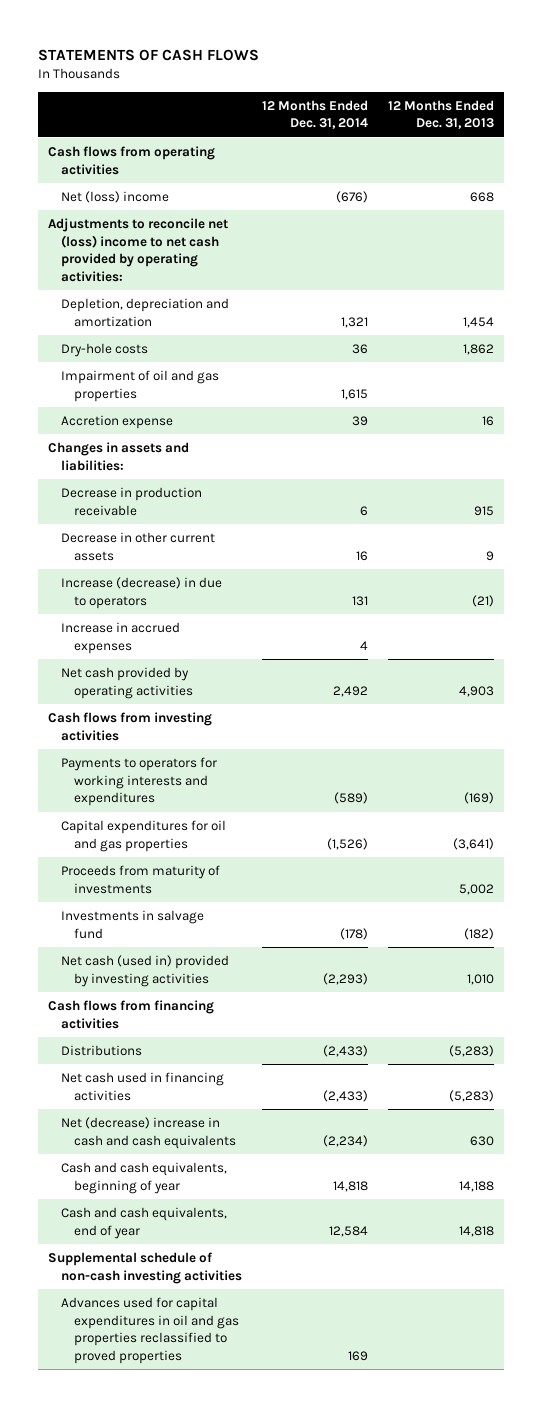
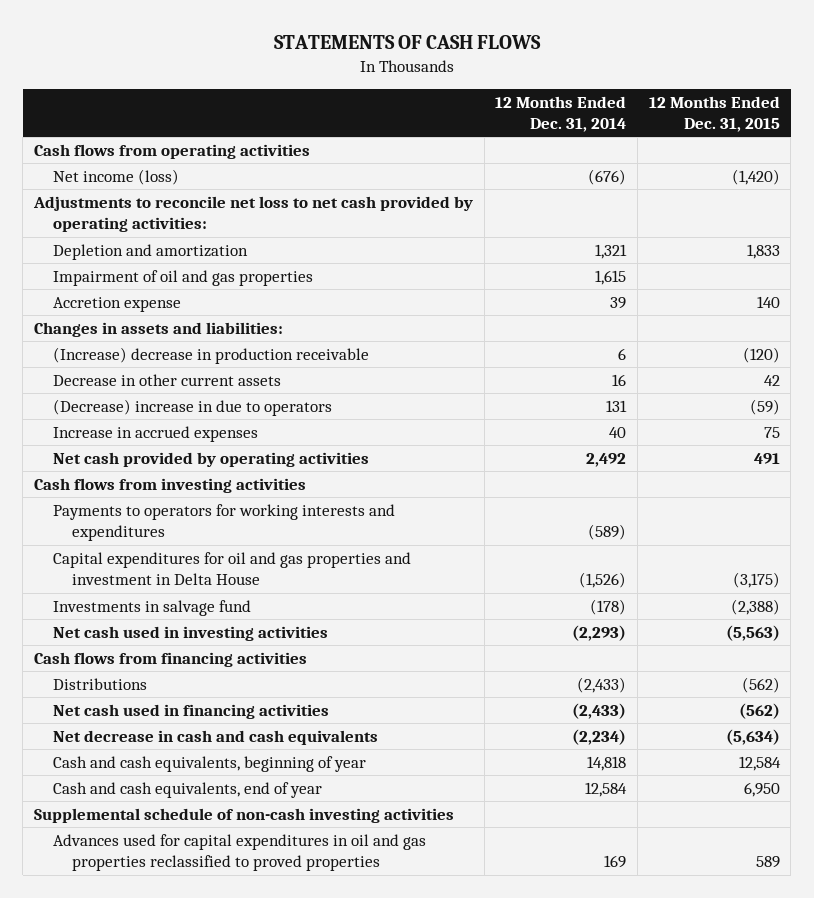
[388,99,495,130] 12 Months Ended Dec. 31, 2013 -> none
none -> [648,95,780,133] 12 Months Ended Dec. 31, 2015
[61,343,149,358] Dry-hole costs -> none
[61,191,170,204] Net (loss) income -> [52,168,179,185] Net income (loss)
[48,218,229,282] Adjustments to reconcile net (loss) income to net cash provided by operating activities: -> [32,195,473,233] Adjustments to reconcile net loss to net cash provided by operating activities:
[61,298,230,327] Depletion, depreciation and amortization -> [52,243,248,260] Depletion and amortization
[61,487,203,516] Decrease in production receivable -> [52,346,369,364] (Increase) decrease in production receivable
[61,577,223,609] Increase (decrease) in due to operators -> [52,398,332,416] (Decrease) increase in due to operators
[360,640,369,650] 4 -> [609,426,627,438] 40
[61,865,221,894] Proceeds from maturity of investments -> none
[61,820,227,852] Capital expenditures for oil and gas properties -> [52,551,411,586] Capital expenditures for oil and gas properties and investment in Delta House
[61,955,230,987] Net cash (used in) provided by investing activities -> [52,625,328,641] Net cash used in investing activities
[61,1117,237,1149] Net (decrease) increase in cash and cash equivalents -> [52,729,378,745] Net decrease in cash and cash equivalents

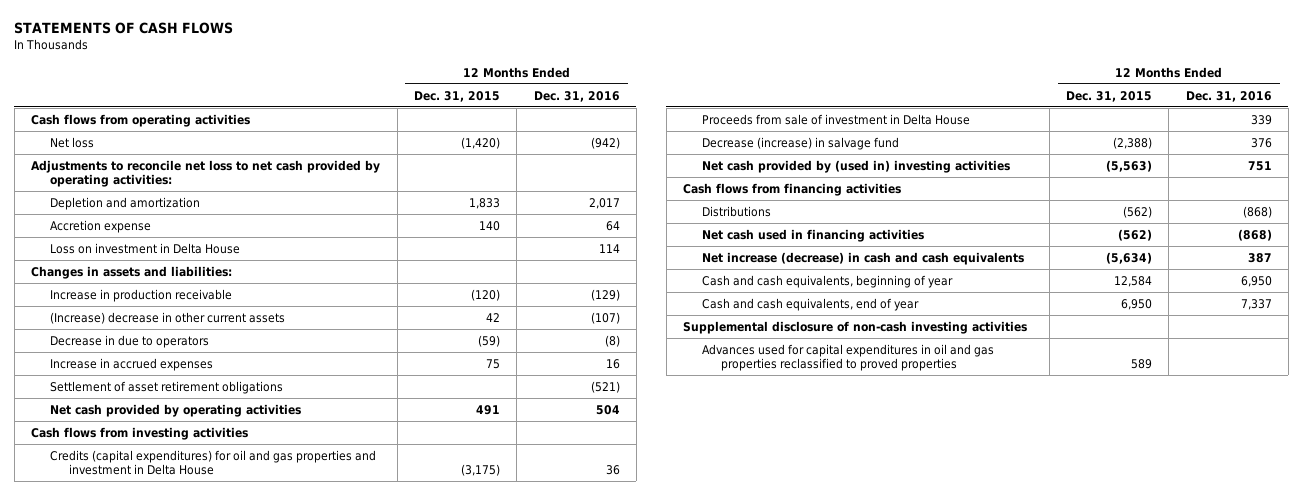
[495,95,627,133] 12 Months Ended Dec. 31, 2014 -> none
none -> [533,90,620,102] Dec. 31, 2016
[52,168,179,185] Net income (loss) -> [50,136,95,148] Net loss
[52,269,313,286] Impairment of oil and gas properties -> none
none -> [50,242,241,254] Loss on investment in Delta House
[52,346,369,364] (Increase) decrease in production receivable -> [50,288,233,302] Increase in production receivable
[52,373,281,386] Decrease in other current assets -> [50,311,286,324] (Increase) decrease in other current assets
[52,398,332,416] (Decrease) increase in due to operators -> [50,334,210,348] Decrease in due to operators
none -> [50,380,284,394] Settlement of asset retirement obligations
[52,503,395,542] Payments to operators for working interests and expenditures -> none
[52,551,411,586] Capital expenditures for oil and gas properties and investment in Delta House -> [50,449,377,476] Credits (capital expenditures) for oil and gas properties and investment in Delta House
none -> [702,113,971,125] Proceeds from sale of investment in Delta House
[52,599,251,616] Investments in salvage fund -> [702,136,900,150] Decrease (increase) in salvage fund
[52,625,328,641] Net cash used in investing activities -> [702,159,1011,173] Net cash provided by (used in) investing activities
[52,729,378,745] Net decrease in cash and cash equivalents -> [702,251,1025,265] Net increase (decrease) in cash and cash equivalents
[33,807,454,823] Supplemental schedule of non-cash investing activities -> [683,320,1028,334] Supplemental disclosure of non-cash investing activities

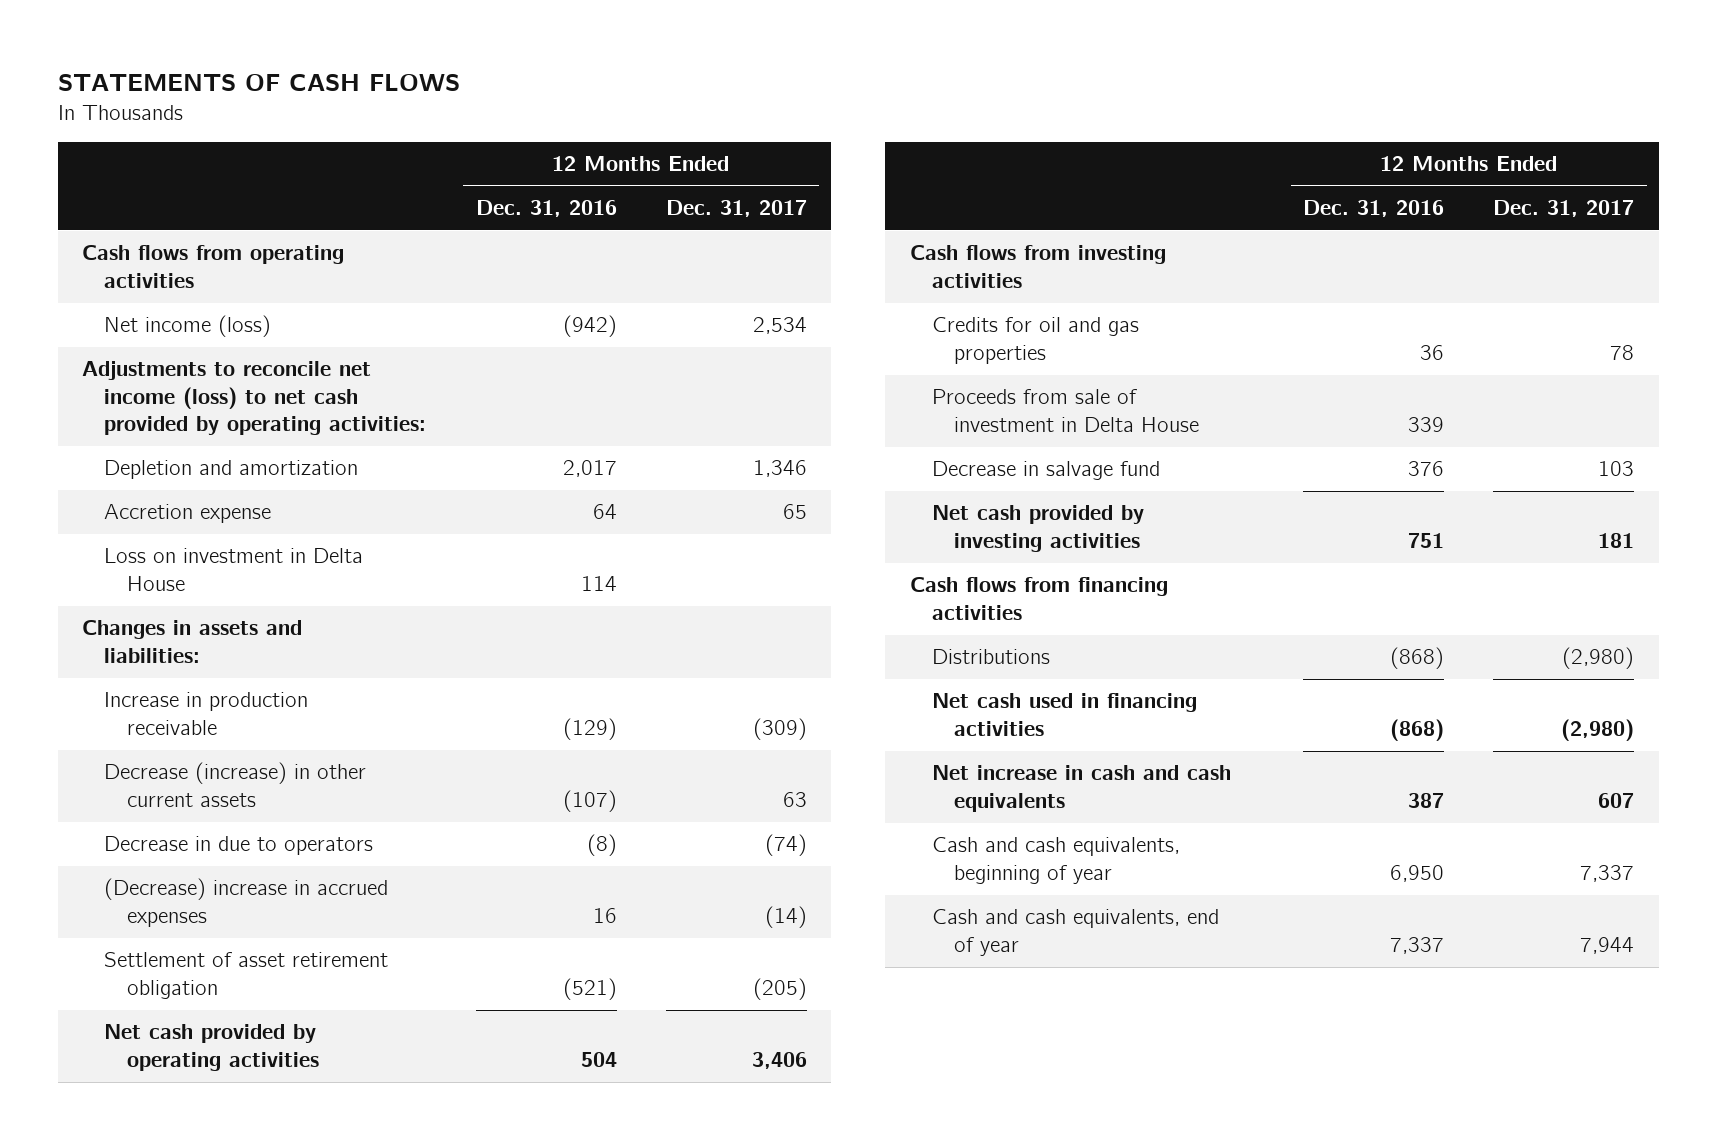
[413,90,500,102] Dec. 31, 2015 -> none
none -> [665,200,807,218] Dec. 31, 2017
[50,136,95,148] Net loss -> [104,315,272,338] Net income (loss)
[31,159,381,188] Adjustments to reconcile net loss to net cash provided by operating activities: -> [82,361,427,436] Adjustments to reconcile net income (loss) to net cash provided by operating activities:
[50,311,286,324] (Increase) decrease in other current assets -> [104,762,367,807] Decrease (increase) in other current assets
[50,357,214,371] Increase in accrued expenses -> [104,878,389,927] (Decrease) increase in accrued expenses
[50,380,284,394] Settlement of asset retirement obligations -> [104,952,389,999] Settlement of asset retirement obligation
[50,449,377,476] Credits (capital expenditures) for oil and gas properties and investment in Delta House -> [931,317,1139,364] Credits for oil and gas properties
[702,136,900,150] Decrease (increase) in salvage fund -> [931,461,1160,481] Decrease in salvage fund
[702,159,1011,173] Net cash provided by (used in) investing activities -> [931,505,1144,552] Net cash provided by investing activities
[702,251,1025,265] Net increase (decrease) in cash and cash equivalents -> [931,765,1231,812] Net increase in cash and cash equivalents
[683,320,1028,334] Supplemental disclosure of non-cash investing activities -> none
[702,343,995,372] Advances used for capital expenditures in oil and gas properties reclassified to proved properties -> none

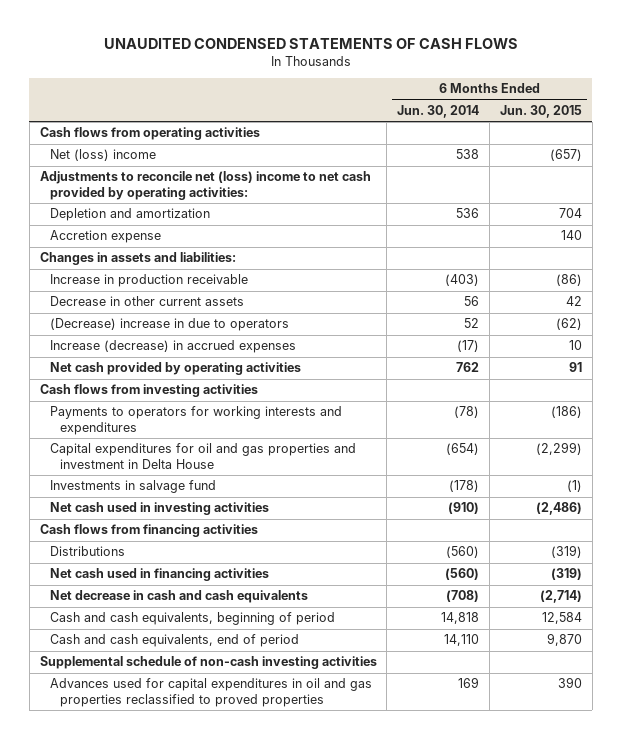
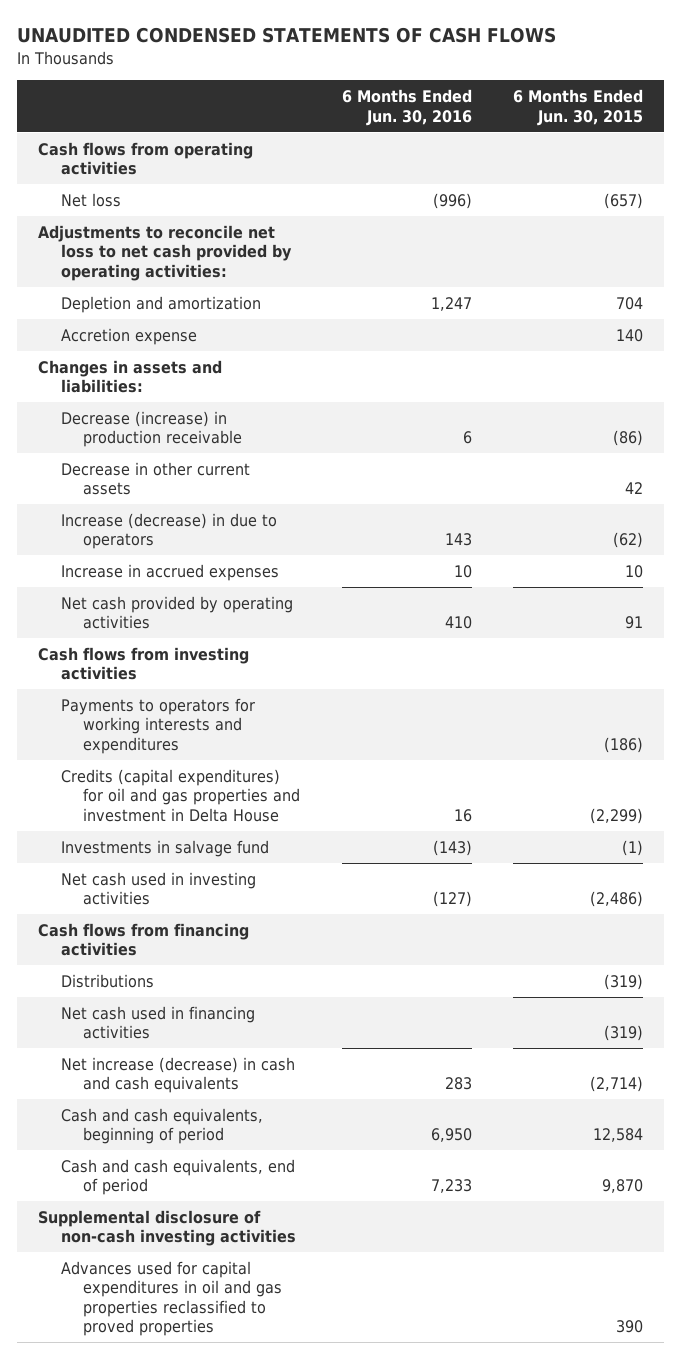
[397,104,480,118] Jun. 30, 2014 -> none
none -> [341,89,472,126] 6 Months Ended Jun. 30, 2016
[49,149,156,162] Net (loss) income -> [60,192,121,207] Net loss
[39,171,371,200] Adjustments to reconcile net (loss) income to net cash provided by operating activities: -> [38,224,292,281] Adjustments to reconcile net loss to net cash provided by operating activities:
[49,274,248,288] Increase in production receivable -> [60,410,243,448] Decrease (increase) in production receivable
[49,318,289,332] (Decrease) increase in due to operators -> [60,512,277,550] Increase (decrease) in due to operators
[49,340,296,354] Increase (decrease) in accrued expenses -> [60,563,279,581] Increase in accrued expenses
[49,443,356,469] Capital expenditures for oil and gas properties and investment in Delta House -> [60,768,301,822] Credits (capital expenditures) for oil and gas properties and investment in Delta House
[49,590,308,604] Net decrease in cash and cash equivalents -> [60,1056,295,1094] Net increase (decrease) in cash and cash equivalents
[39,656,377,670] Supplemental schedule of non-cash investing activities -> [38,1209,296,1247] Supplemental disclosure of non-cash investing activities

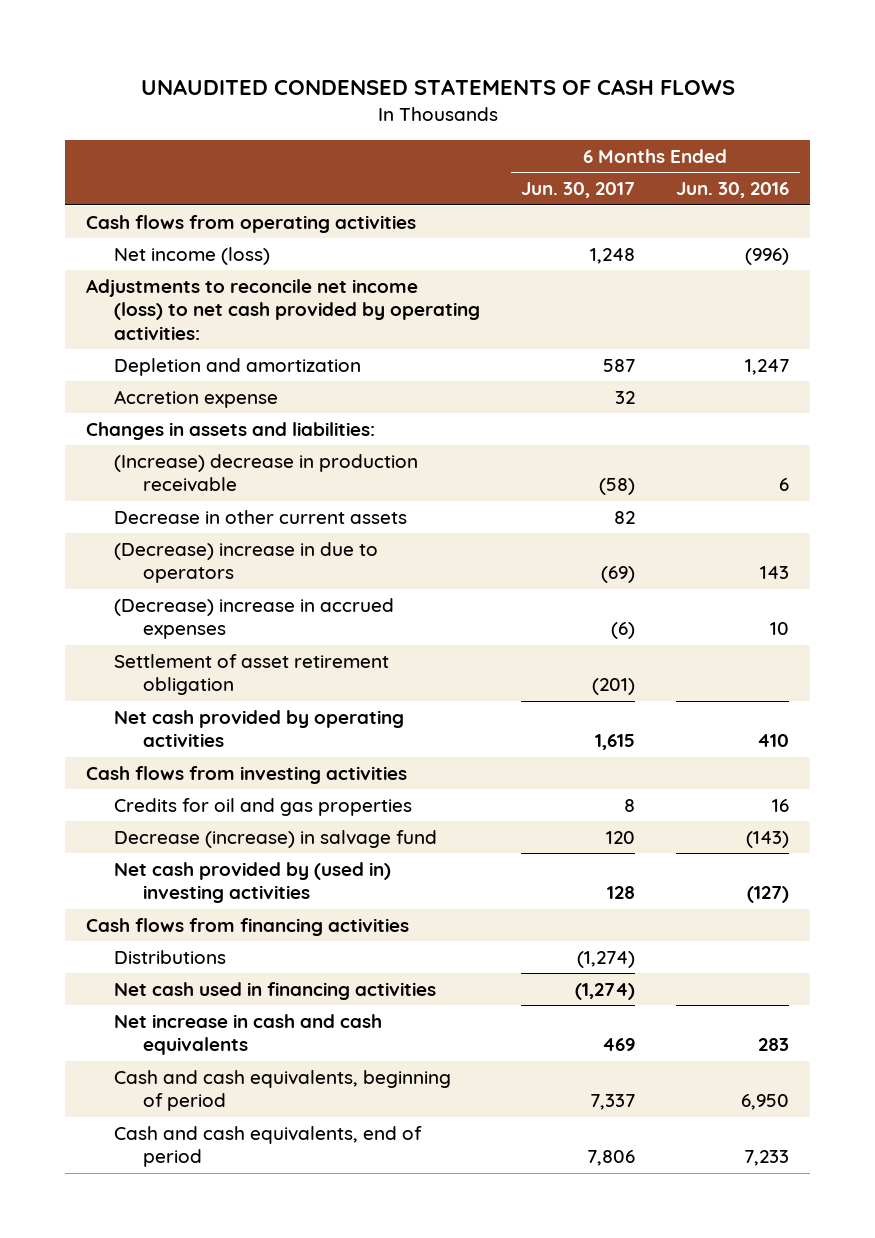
[513,89,644,126] 6 Months Ended Jun. 30, 2015 -> none
none -> [521,182,636,199] Jun. 30, 2017
[60,192,121,207] Net loss -> [114,246,271,265] Net income (loss)
[38,224,292,281] Adjustments to reconcile net loss to net cash provided by operating activities: -> [85,278,481,340] Adjustments to reconcile net income (loss) to net cash provided by operating activities:
[60,410,243,448] Decrease (increase) in production receivable -> [114,453,419,493] (Increase) decrease in production receivable
[60,512,277,550] Increase (decrease) in due to operators -> [114,541,379,584] (Decrease) increase in due to operators
[60,563,279,581] Increase in accrued expenses -> [114,597,395,640] (Decrease) increase in accrued expenses
none -> [114,653,390,696] Settlement of asset retirement obligation
[60,697,255,754] Payments to operators for working interests and expenditures -> none
[60,768,301,822] Credits (capital expenditures) for oil and gas properties and investment in Delta House -> [114,797,413,816] Credits for oil and gas properties
[60,839,269,857] Investments in salvage fund -> [114,829,438,848] Decrease (increase) in salvage fund
[60,871,256,906] Net cash used in investing activities -> [114,861,392,904] Net cash provided by (used in) investing activities
[60,1056,295,1094] Net increase (decrease) in cash and cash equivalents -> [114,1013,383,1056] Net increase in cash and cash equivalents
[38,1209,296,1247] Supplemental disclosure of non-cash investing activities -> none
[60,1260,283,1337] Advances used for capital expenditures in oil and gas properties reclassified to proved properties -> none

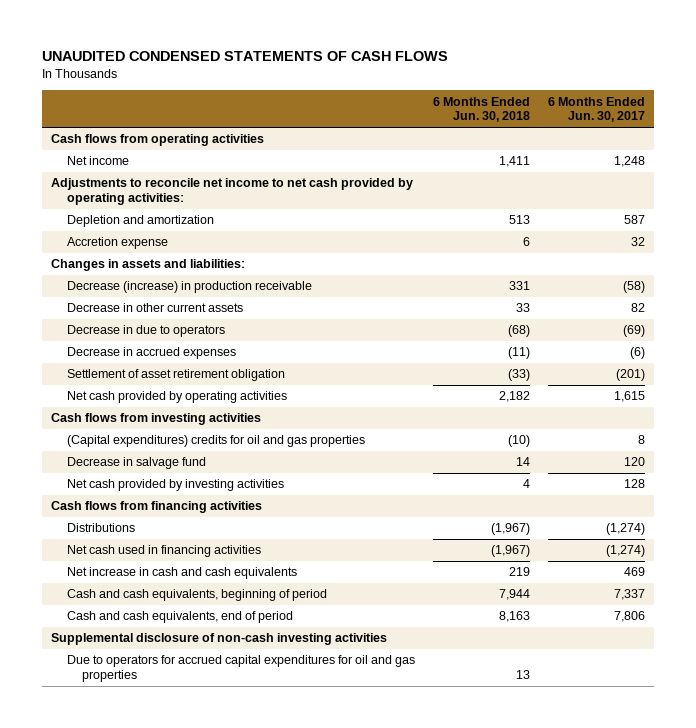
[676,182,790,199] Jun. 30, 2016 -> none
none -> [432,96,530,123] 6 Months Ended Jun. 30, 2018
[114,246,271,265] Net income (loss) -> [66,156,129,166] Net income
[85,278,481,340] Adjustments to reconcile net income (loss) to net cash provided by operating activities: -> [51,178,414,206] Adjustments to reconcile net income to net cash provided by operating activities:
[114,453,419,493] (Increase) decrease in production receivable -> [66,281,312,294] Decrease (increase) in production receivable
[114,541,379,584] (Decrease) increase in due to operators -> [66,325,225,338] Decrease in due to operators
[114,597,395,640] (Decrease) increase in accrued expenses -> [66,347,236,360] Decrease in accrued expenses
[114,797,413,816] Credits for oil and gas properties -> [66,435,365,448] (Capital expenditures) credits for oil and gas properties
[114,829,438,848] Decrease (increase) in salvage fund -> [66,457,206,470] Decrease in salvage fund
[114,861,392,904] Net cash provided by (used in) investing activities -> [66,479,284,492] Net cash provided by investing activities
none -> [51,633,388,646] Supplemental disclosure of non-cash investing activities
none -> [66,655,415,683] Due to operators for accrued capital expenditures for oil and gas properties

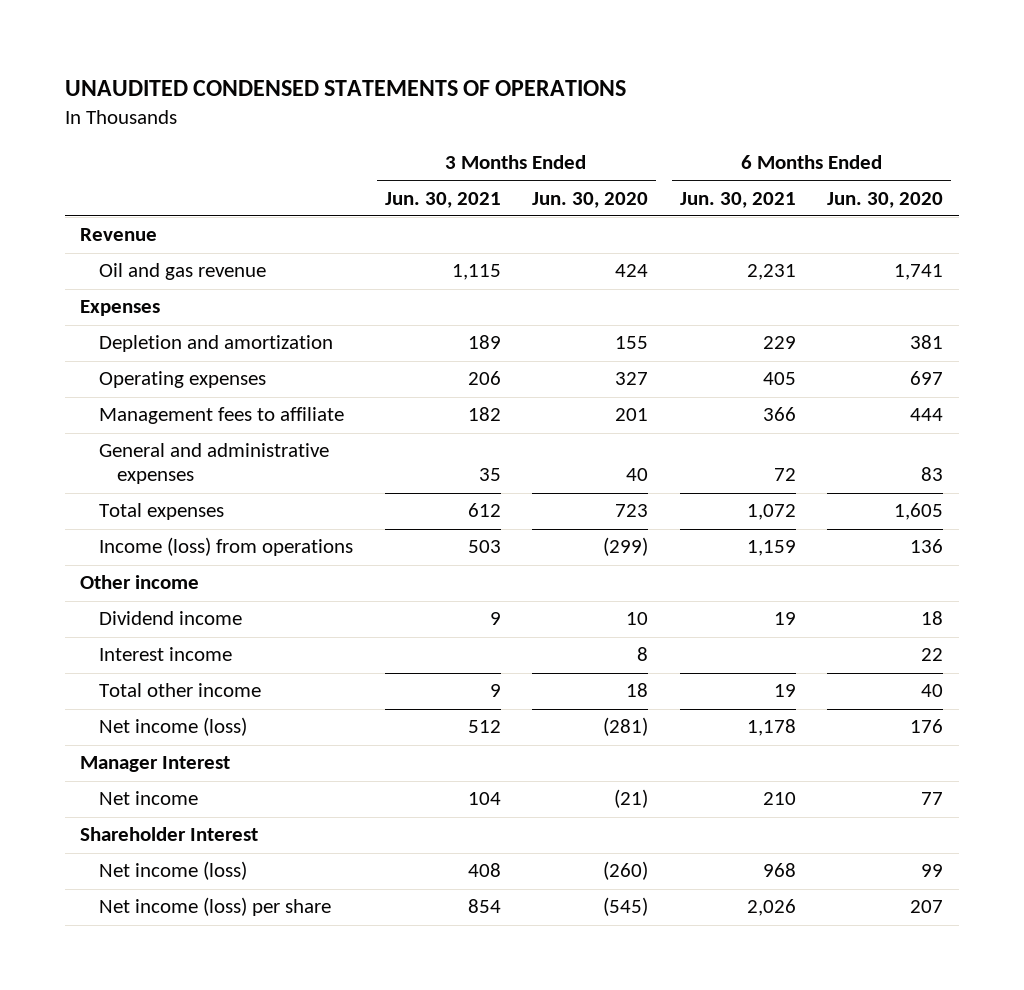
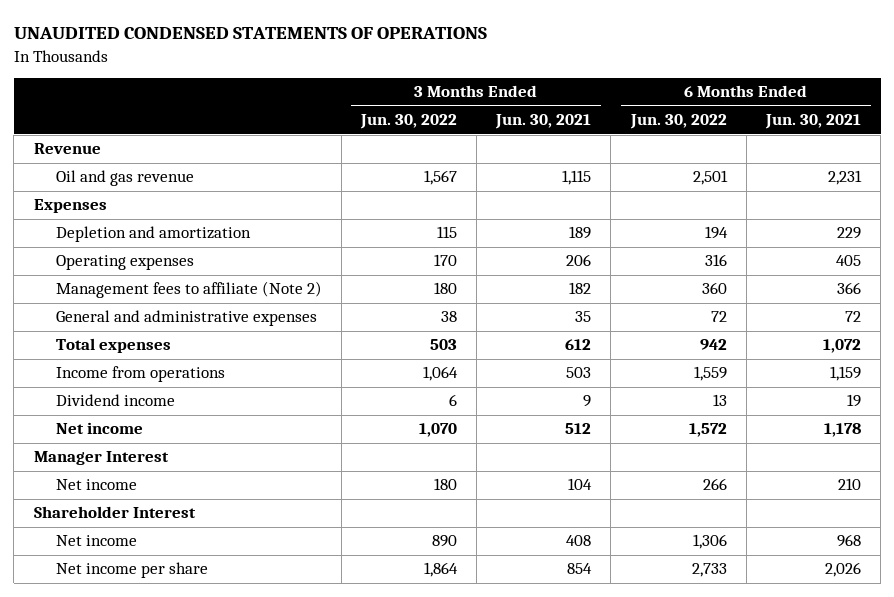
[532,191,649,208] Jun. 30, 2020 -> none
[827,191,944,208] Jun. 30, 2020 -> none
none -> [360,114,458,130] Jun. 30, 2022
none -> [629,114,727,130] Jun. 30, 2022
[98,407,344,425] Management fees to affiliate -> [55,281,322,299] Management fees to affiliate (Note 2)
[80,575,200,590] Other income -> none
[98,537,353,557] Income (loss) from operations -> [55,366,225,383] Income from operations
[98,647,232,662] Interest income -> none
[98,683,261,698] Total other income -> none
[98,717,247,737] Net income (loss) -> [55,422,143,435] Net income
[98,861,247,881] Net income (loss) -> [55,535,137,547] Net income
[98,897,331,917] Net income (loss) per share -> [55,562,208,579] Net income per share

